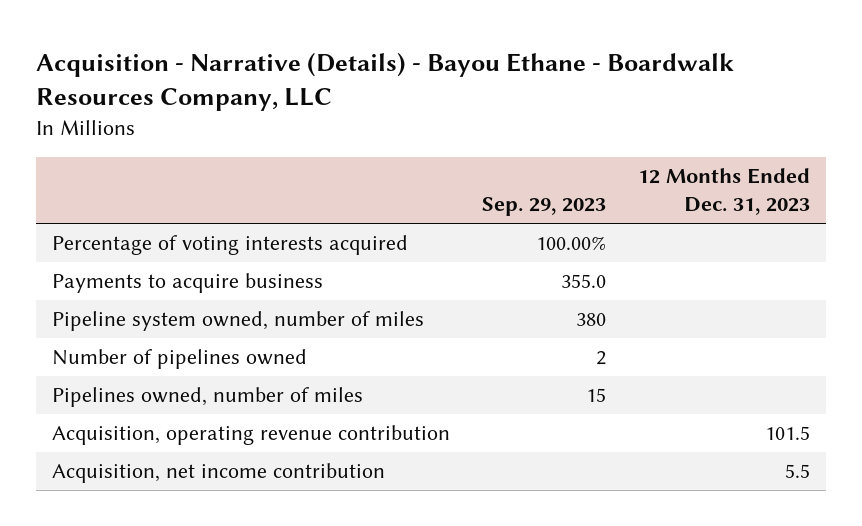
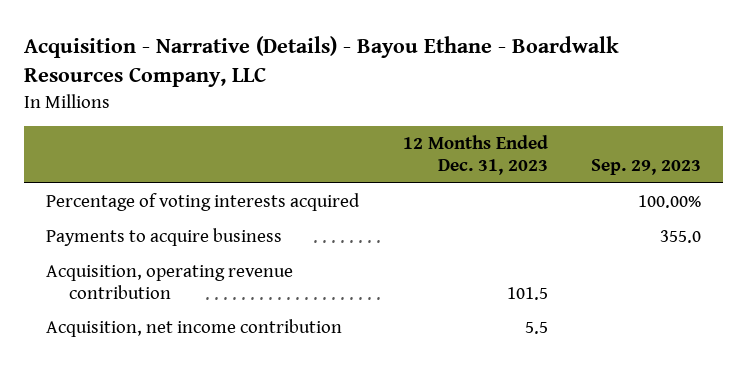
[52,311,425,332] Pipeline system owned, number of miles -> none
[52,349,308,370] Number of pipelines owned -> none
[52,387,364,408] Pipelines owned, number of miles -> none

